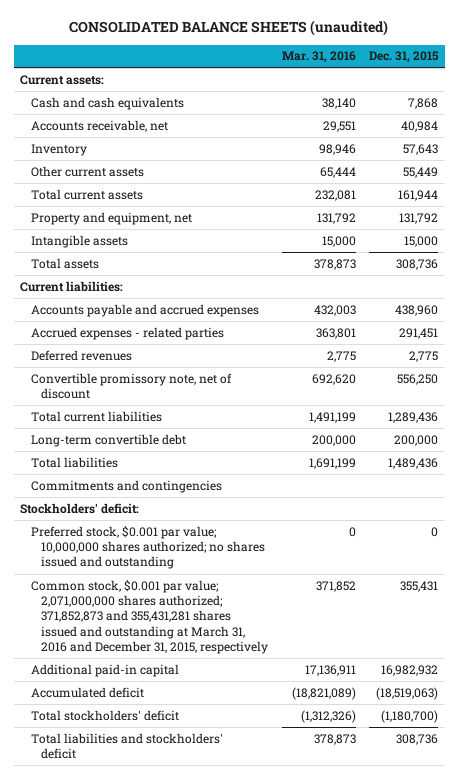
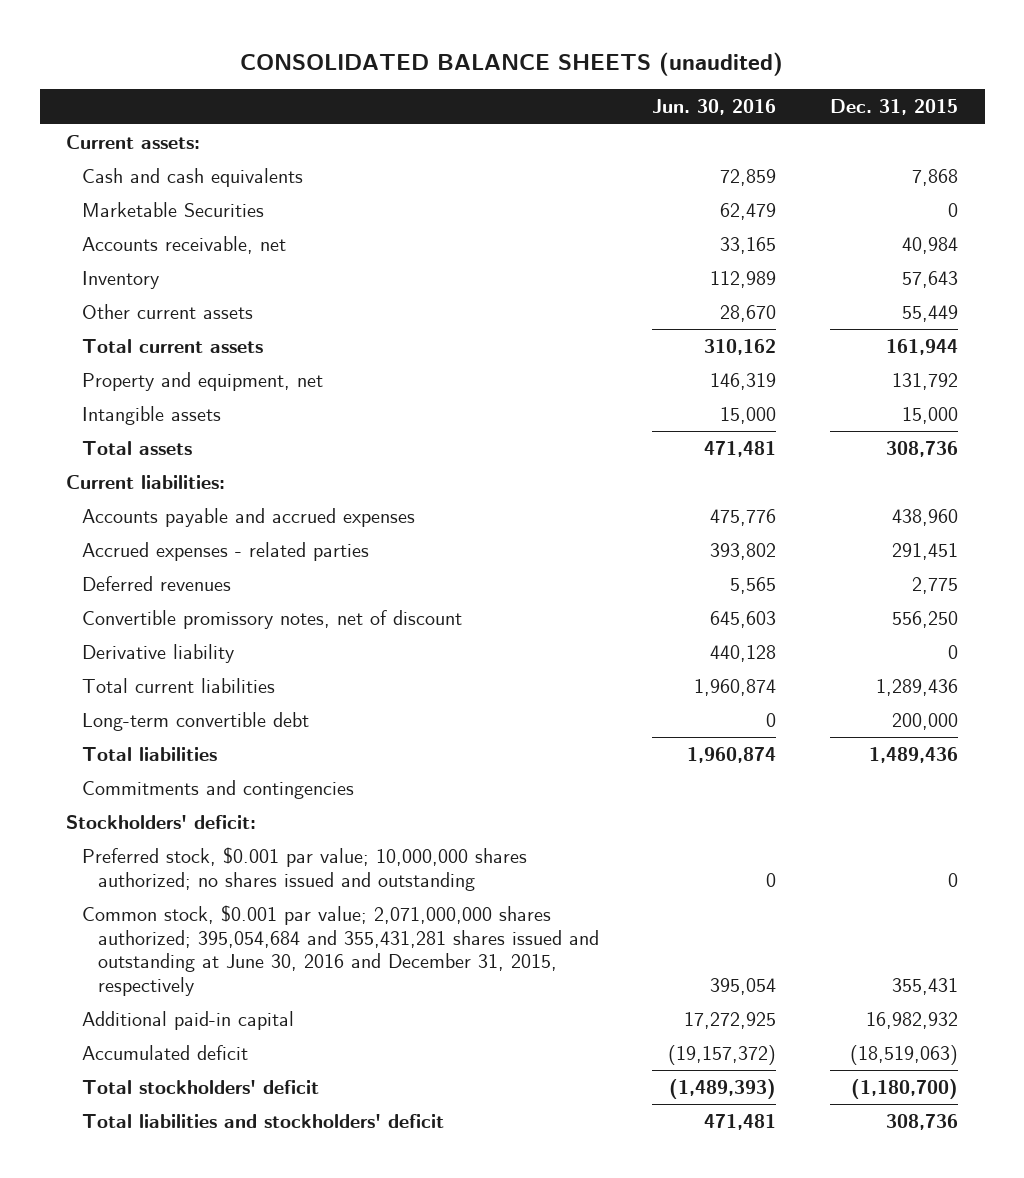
[281,51,356,64] Mar. 31, 2016 -> none
none -> [652,99,777,116] Jun. 30, 2016
none -> [82,201,265,217] Marketable Securities
[30,372,232,400] Convertible promissory note, net of discount -> [82,609,463,629] Convertible promissory notes, net of discount
none -> [82,643,235,663] Derivative liability
[30,579,269,655] Common stock, $0.001 par value; 2,071,000,000 shares authorized; 371,852,873 and 355,431,281 shares issued and outstanding at March 31, 2016 and December 31, 2015, respectively -> [82,904,599,997] Common stock, $0.001 par value; 2,071,000,000 shares authorized; 395,054,684 and 355,431,281 shares issued and outstanding at June 30, 2016 and December 31, 2015, respectively

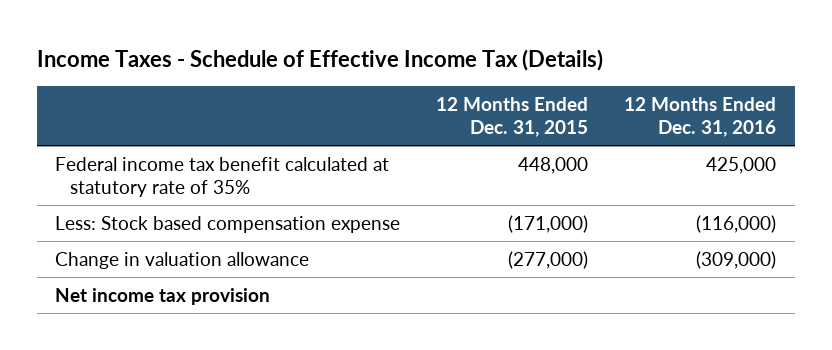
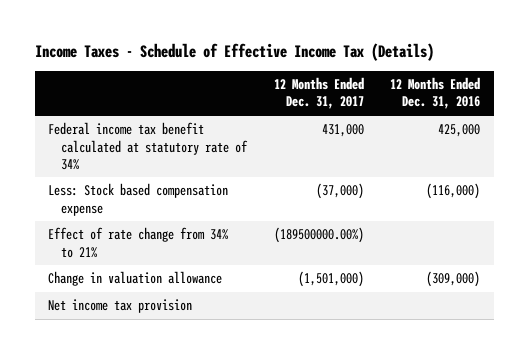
[436,97,589,137] 12 Months Ended Dec. 31, 2015 -> none
none -> [273,77,364,110] 12 Months Ended Dec. 31, 2017
[55,157,390,197] Federal income tax benefit calculated at statutory rate of 35% -> [48,122,248,170] Federal income tax benefit calculated at statutory rate of 34%
none -> [48,227,229,258] Effect of rate change from 34% to 21%

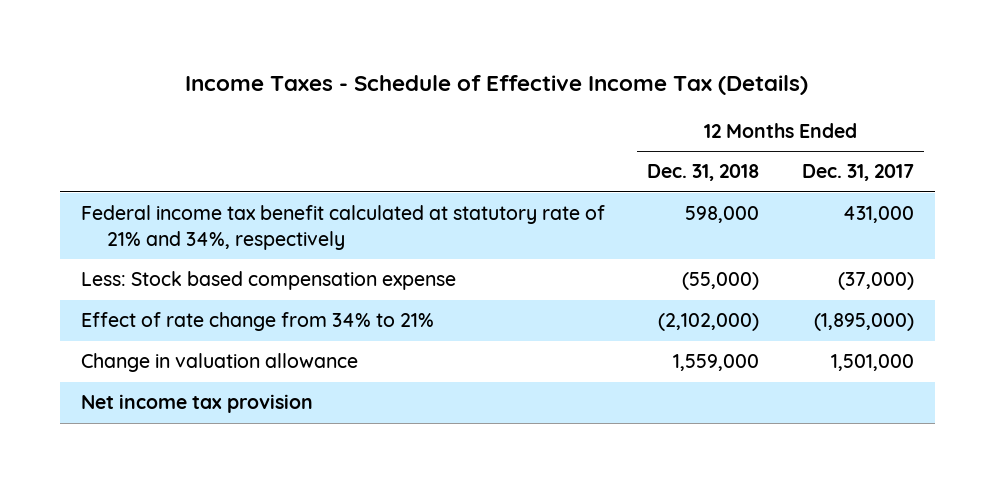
[390,77,481,110] 12 Months Ended Dec. 31, 2016 -> none
none -> [647,164,760,182] Dec. 31, 2018
[48,122,248,170] Federal income tax benefit calculated at statutory rate of 34% -> [81,205,606,250] Federal income tax benefit calculated at statutory rate of 21% and 34%, respectively
[273,227,364,244] (189500000.00%) -> [813,313,914,332] (1,895,000)
[297,271,364,288] (1,501,000) -> [830,354,914,372] 1,501,000

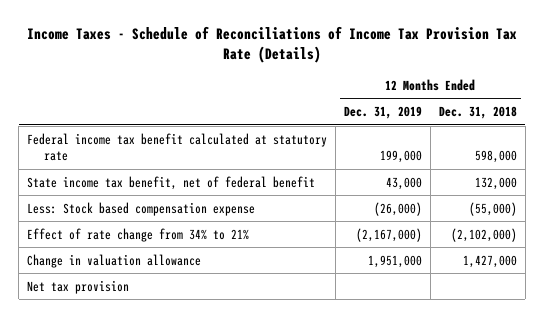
[185,74,809,95] Income Taxes - Schedule of Effective Income Tax (Details) -> [27,26,518,64] Income Taxes - Schedule of Reconciliations of Income Tax Provision Tax Rate (Details)
[801,164,914,182] Dec. 31, 2017 -> none
none -> [344,106,423,120] Dec. 31, 2019
[81,205,606,250] Federal income tax benefit calculated at statutory rate of 21% and 34%, respectively -> [27,132,328,162] Federal income tax benefit calculated at statutory rate
none -> [27,175,316,190] State income tax benefit, net of federal benefit
[673,354,760,372] 1,559,000 -> [462,254,517,268] 1,427,000
[81,394,314,414] Net income tax provision -> [27,279,130,294] Net tax provision

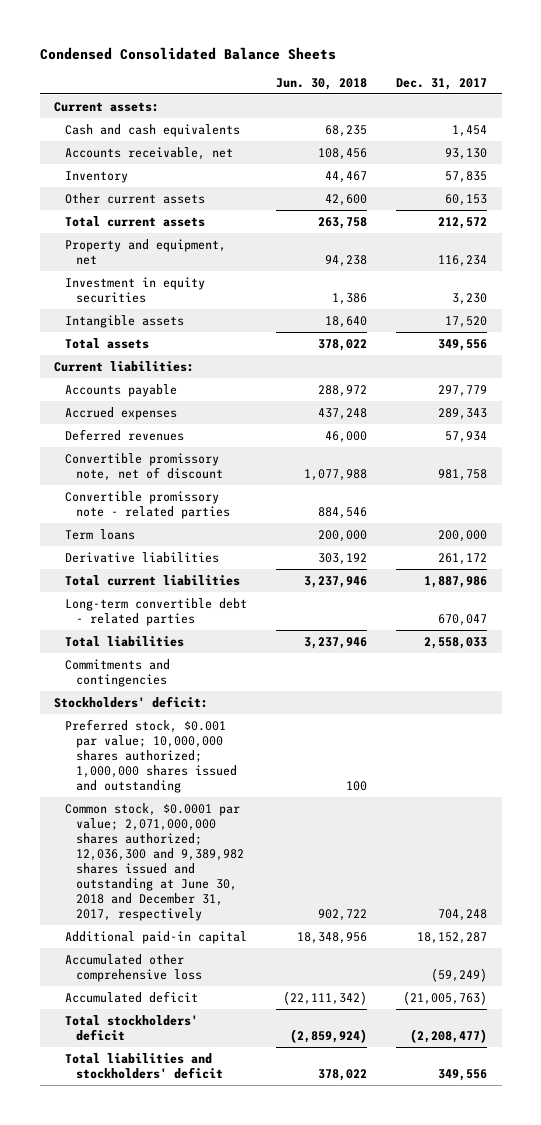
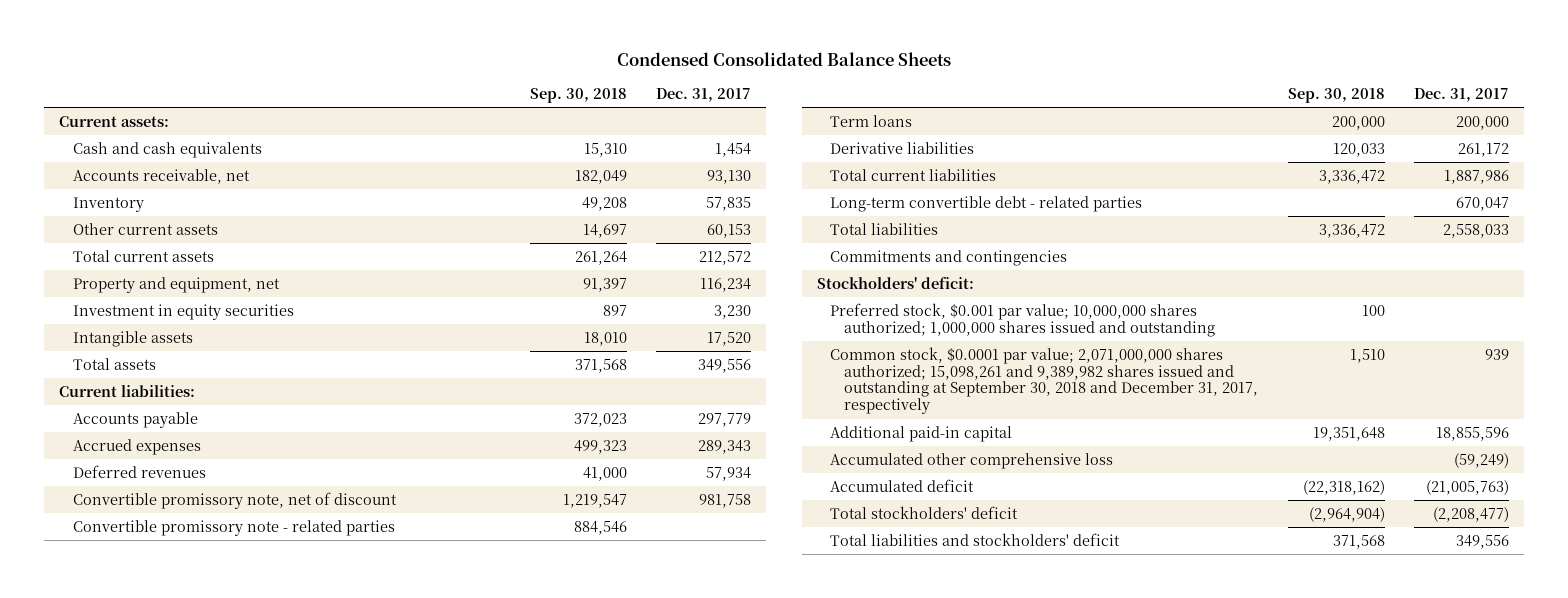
[276,77,368,90] Jun. 30, 2018 -> none
none -> [530,88,628,104] Sep. 30, 2018
[64,802,244,921] Common stock, $0.0001 par value; 2,071,000,000 shares authorized; 12,036,300 and 9,389,982 shares issued and outstanding at June 30, 2018 and December 31, 2017, respectively -> [830,346,1259,415] Common stock, $0.0001 par value; 2,071,000,000 shares authorized; 15,098,261 and 9,389,982 shares issued and outstanding at September 30, 2018 and December 31, 2017, respectively
[438,908,488,921] 704,248 -> [1485,348,1510,360] 939
[417,931,488,944] 18,152,287 -> [1436,426,1510,441] 18,855,596

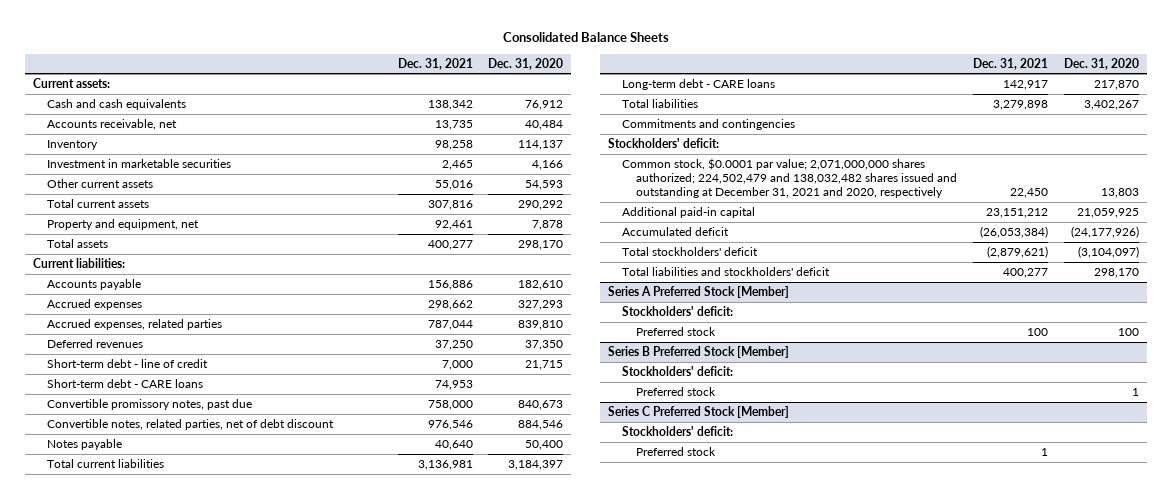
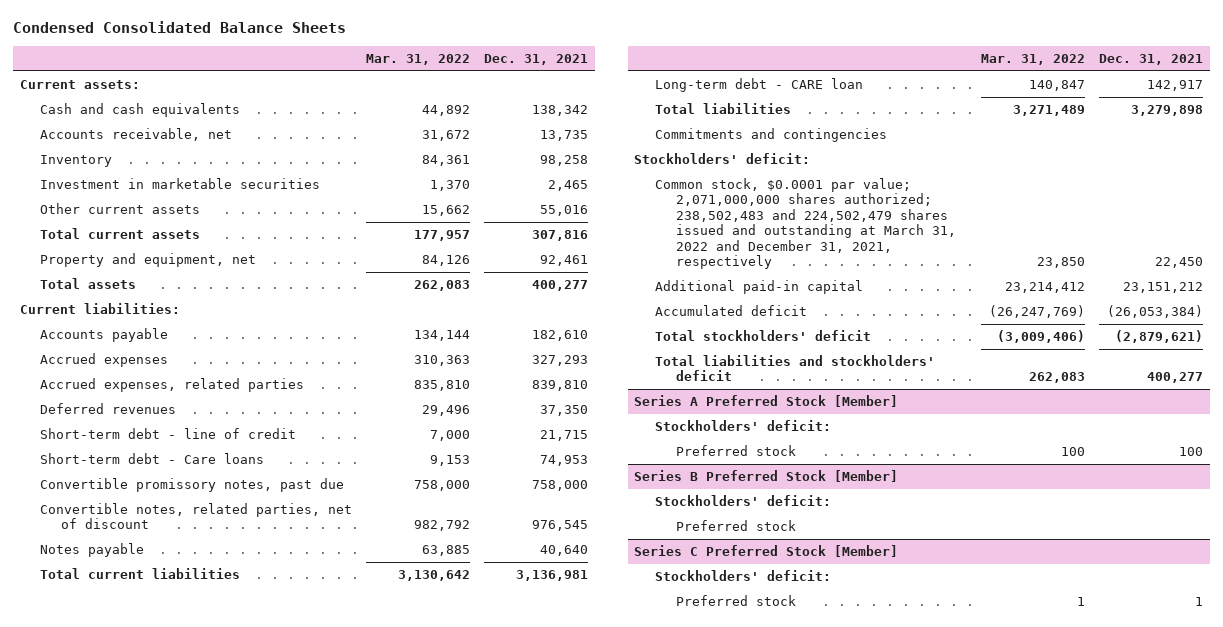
[502,32,669,43] Consolidated Balance Sheets -> [12,21,346,34] Condensed Consolidated Balance Sheets
[488,57,564,70] Dec. 31, 2020 -> none
none -> [366,54,471,66] Mar. 31, 2022
[427,279,473,290] 156,886 -> [532,330,589,342] 182,610
[427,299,473,310] 298,662 -> [532,355,589,367] 327,293
[427,319,473,330] 787,044 -> [532,380,589,392] 839,810
[434,339,473,350] 37,250 -> [540,405,589,417] 37,350
[441,359,473,370] 7,000 -> [540,430,589,442] 21,715
[46,378,203,388] Short-term debt - CARE loans -> [40,453,265,465] Short-term debt - Care loans
[46,418,334,430] Convertible notes, related parties, net of debt discount -> [40,503,353,530] Convertible notes, related parties, net of discount
[427,419,473,430] 976,546 -> [532,520,589,532] 976,545
[622,78,776,90] Long-term debt - CARE loans -> [655,78,864,93] Long-term debt - CARE loan
[622,157,958,199] Common stock, $0.0001 par value; 2,071,000,000 shares authorized; 224,502,479 and 138,032,482 shares issued and outstanding at December 31, 2021 and 2020, respectively -> [655,178,956,269] Common stock, $0.0001 par value; 2,071,000,000 shares authorized; 238,502,483 and 224,502,479 shares issued and outstanding at March 31, 2022 and December 31, 2021, respectively

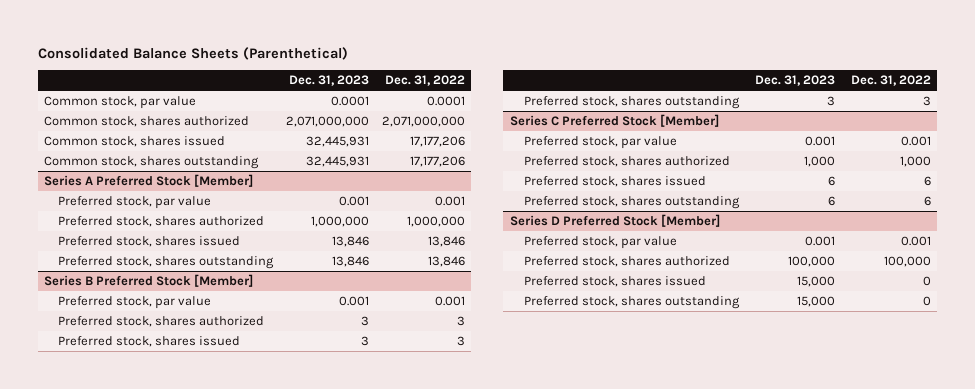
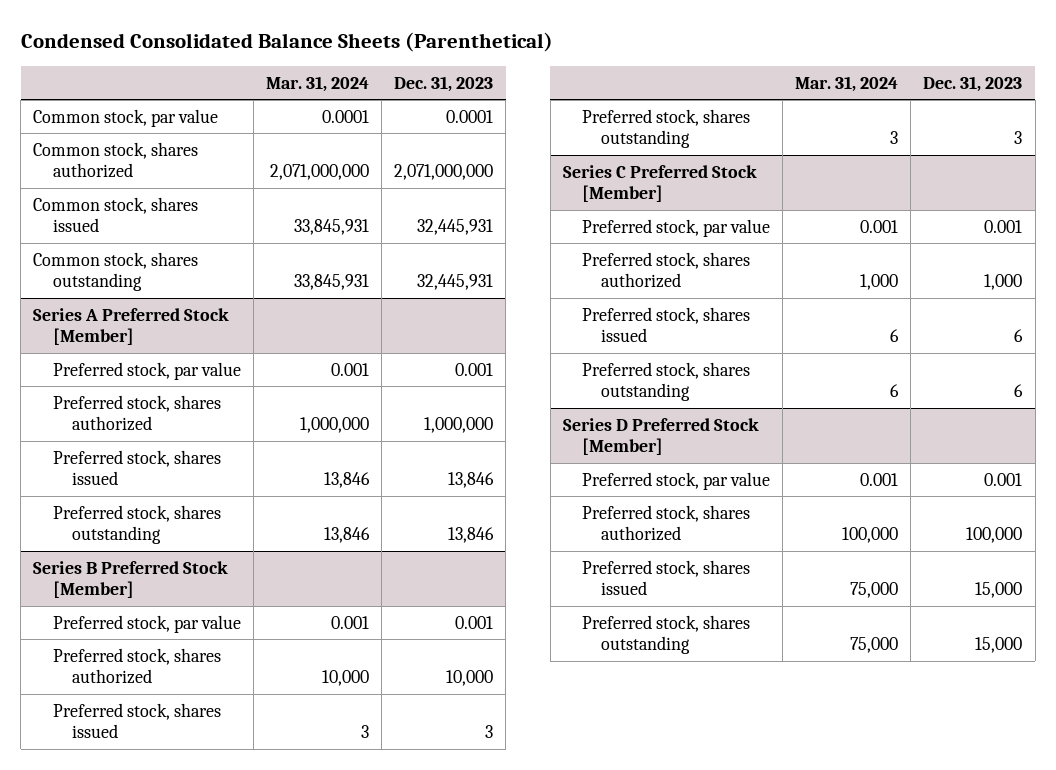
[37,46,348,60] Consolidated Balance Sheets (Parenthetical) -> [20,32,553,53] Condensed Consolidated Balance Sheets (Parenthetical)
[384,75,465,87] Dec. 31, 2022 -> none
none -> [265,75,369,92] Mar. 31, 2024
[360,315,369,326] 3 -> [446,670,494,687] 10,000

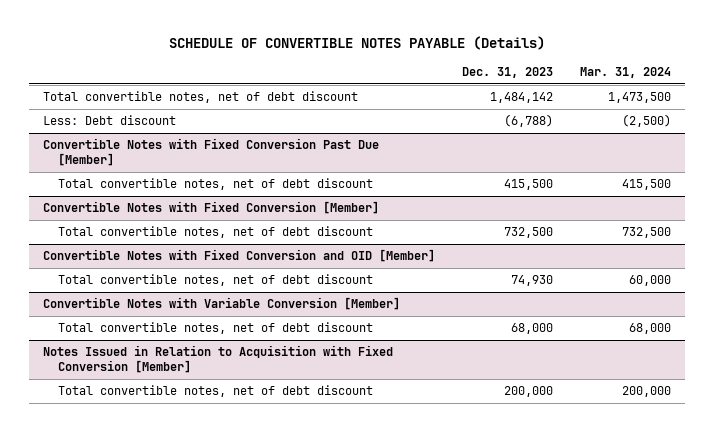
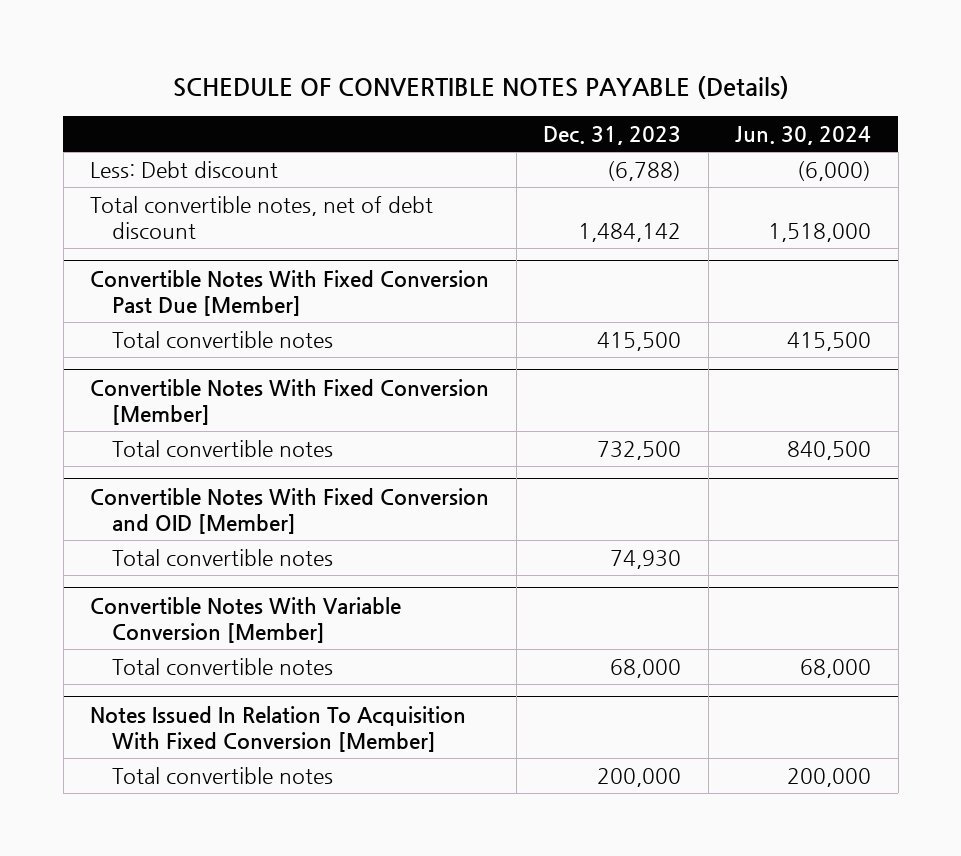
[580,67,672,79] Mar. 31, 2024 -> none
none -> [735,125,872,145] Jun. 30, 2024
[57,322,373,335] Total convertible notes, net of debt discount -> none
[57,385,373,398] Total convertible notes, net of debt discount -> none
[42,91,358,104] Total convertible notes, net of debt discount -> [90,195,434,239] Total convertible notes, net of debt discount
[42,138,379,167] Convertible Notes with Fixed Conversion Past Due [Member] -> [90,269,490,316] Convertible Notes With Fixed Conversion Past Due [Member]
[57,178,373,191] Total convertible notes, net of debt discount -> [112,330,334,348] Total convertible notes
[42,201,379,215] Convertible Notes with Fixed Conversion [Member] -> [90,378,490,425] Convertible Notes With Fixed Conversion [Member]
[57,226,373,239] Total convertible notes, net of debt discount -> [112,439,334,457] Total convertible notes
[42,249,435,263] Convertible Notes with Fixed Conversion and OID [Member] -> [90,487,490,534] Convertible Notes With Fixed Conversion and OID [Member]
[57,274,373,287] Total convertible notes, net of debt discount -> [112,548,334,566] Total convertible notes
[42,297,400,311] Convertible Notes with Variable Conversion [Member] -> [90,596,402,643] Convertible Notes With Variable Conversion [Member]
none -> [112,657,334,675] Total convertible notes
[42,345,393,374] Notes Issued in Relation to Acquisition with Fixed Conversion [Member] -> [90,705,467,752] Notes Issued In Relation To Acquisition With Fixed Conversion [Member]
none -> [112,766,334,784] Total convertible notes

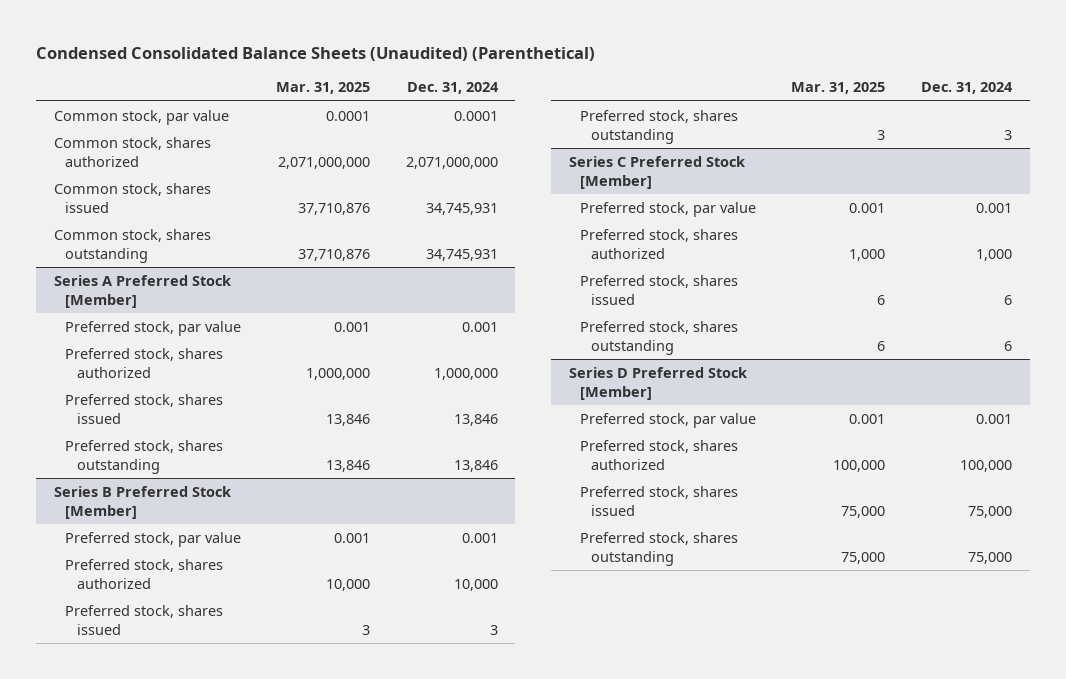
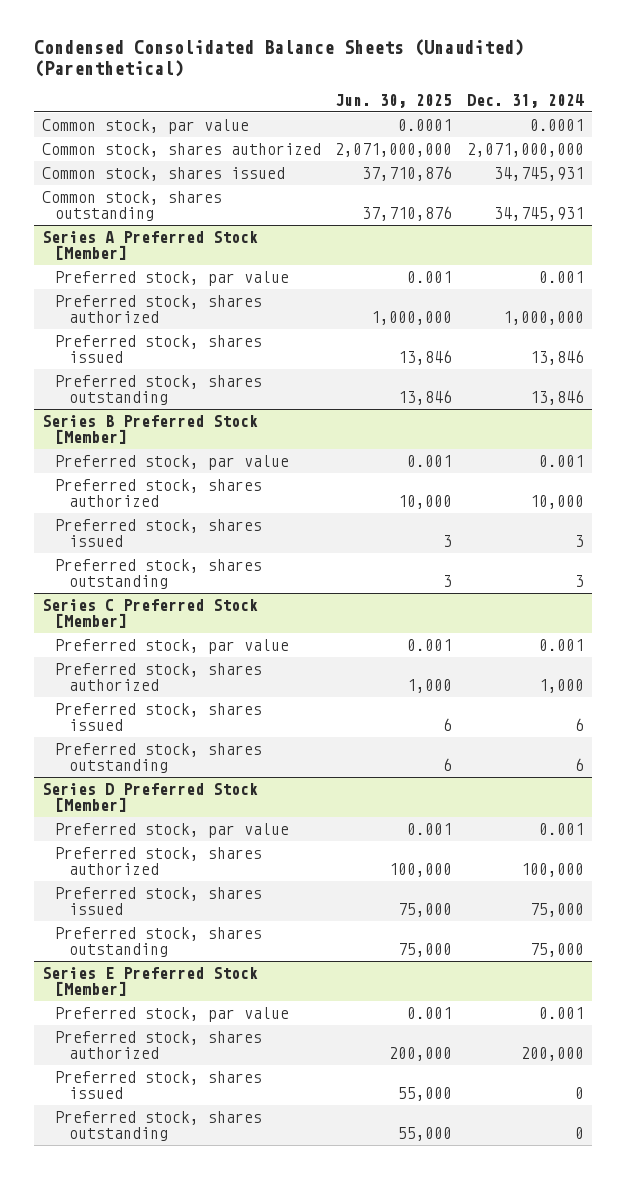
[276,82,371,95] Mar. 31, 2025 -> none
none -> [335,93,453,108] Jun. 30, 2025
none -> [41,967,258,997] Series E Preferred Stock [Member]
none -> [55,1007,290,1023] Preferred stock, par value
none -> [55,1031,263,1060] Preferred stock, shares authorized
none -> [55,1071,263,1100] Preferred stock, shares issued
none -> [55,1111,263,1142] Preferred stock, shares outstanding

